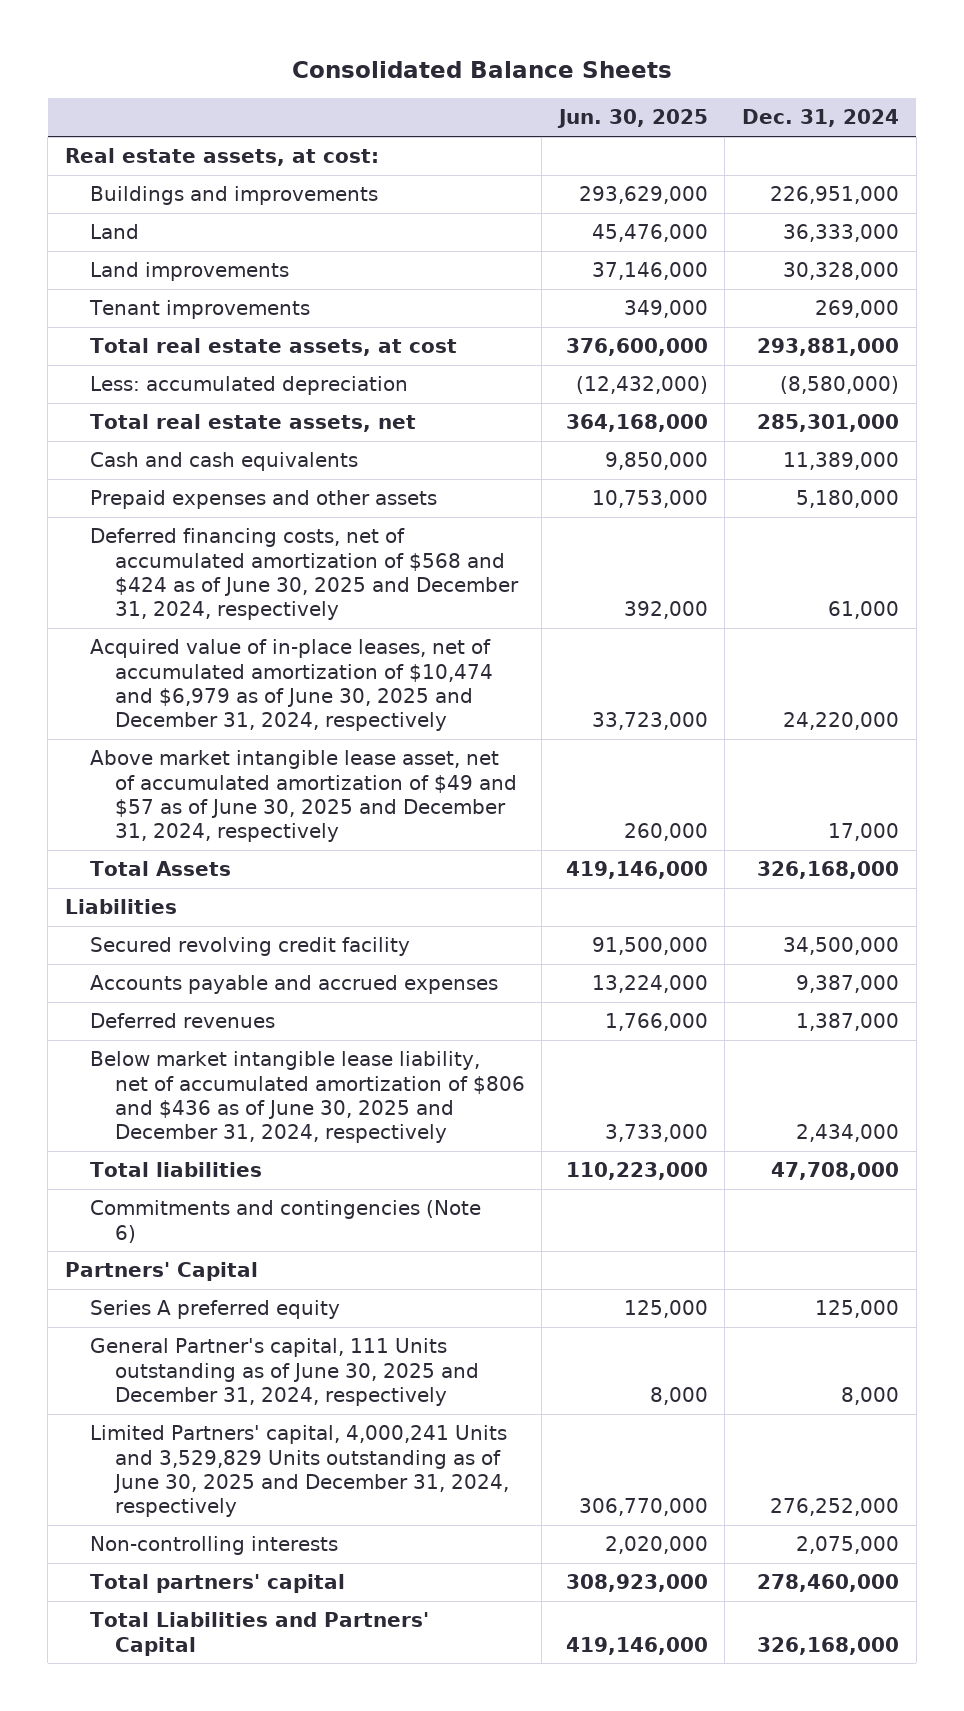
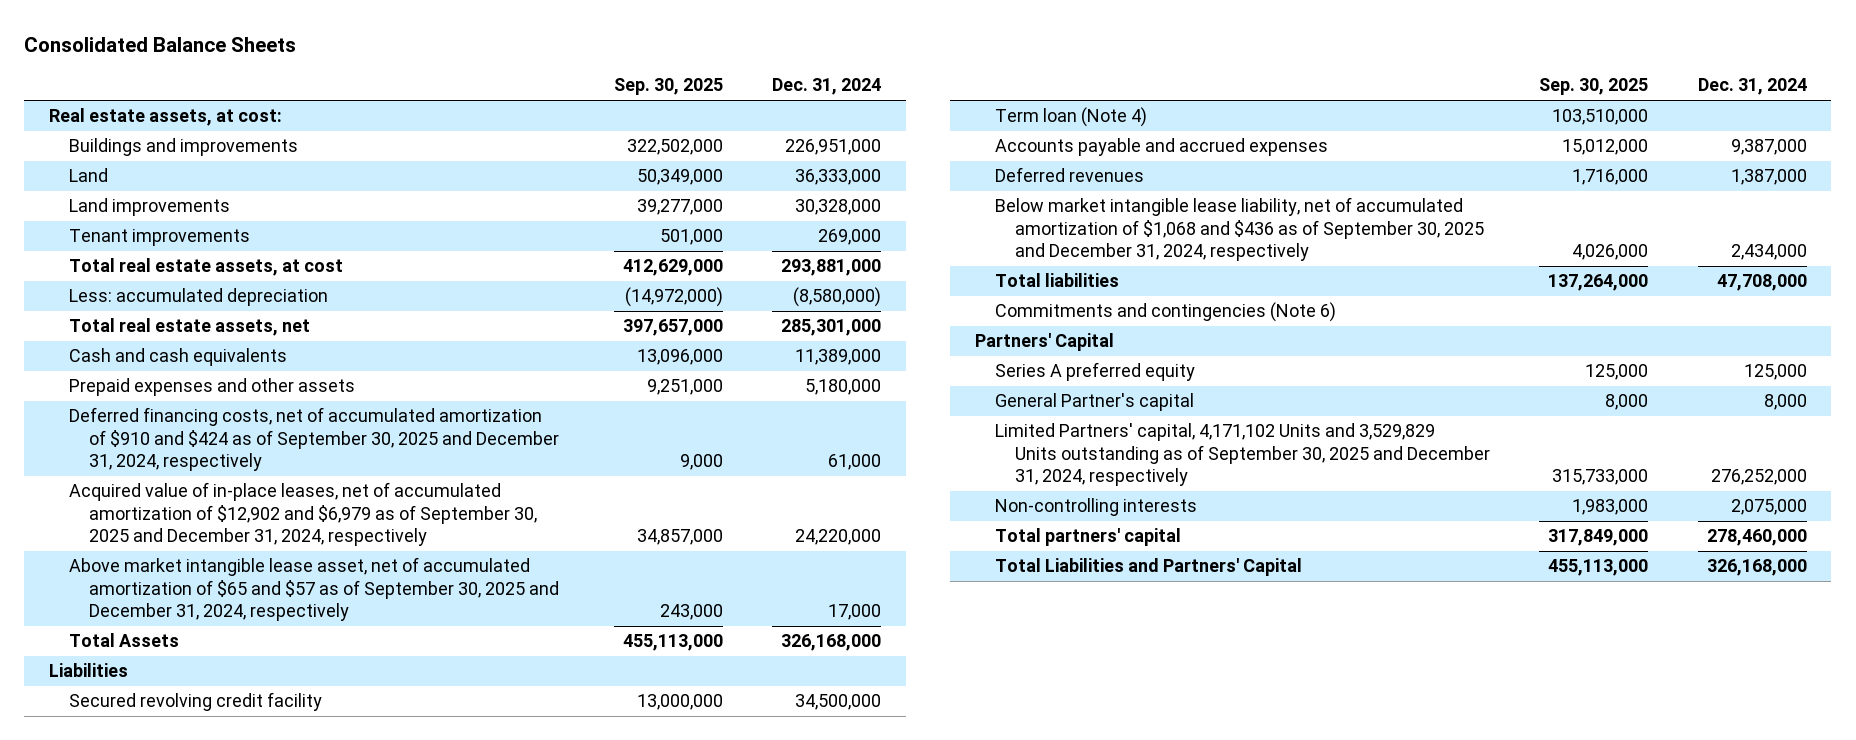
[556,109,708,129] Jun. 30, 2025 -> none
none -> [613,78,723,96] Sep. 30, 2025
[89,528,519,620] Deferred financing costs, net of accumulated amortization of $568 and $424 as of June 30, 2025 and December 31, 2024, respectively -> [69,407,560,472] Deferred financing costs, net of accumulated amortization of $910 and $424 as of September 30, 2025 and December 31, 2024, respectively
[89,639,493,731] Acquired value of in-place leases, net of accumulated amortization of $10,474 and $6,979 as of June 30, 2025 and December 31, 2024, respectively -> [69,482,538,547] Acquired value of in-place leases, net of accumulated amortization of $12,902 and $6,979 as of September 30, 2025 and December 31, 2024, respectively
[89,750,517,842] Above market intangible lease asset, net of accumulated amortization of $49 and $57 as of June 30, 2025 and December 31, 2024, respectively -> [69,557,560,622] Above market intangible lease asset, net of accumulated amortization of $65 and $57 as of September 30, 2025 and December 31, 2024, respectively
none -> [995,107,1148,128] Term loan (Note 4)
[89,1051,525,1143] Below market intangible lease liability, net of accumulated amortization of $806 and $436 as of June 30, 2025 and December 31, 2024, respectively -> [995,197,1485,262] Below market intangible lease liability, net of accumulated amortization of $1,068 and $436 as of September 30, 2025 and December 31, 2024, respectively
[89,1338,479,1406] General Partner's capital, 111 Units outstanding as of June 30, 2025 and December 31, 2024, respectively -> [995,393,1195,412] General Partner's capital
[89,1425,509,1517] Limited Partners' capital, 4,000,241 Units and 3,529,829 Units outstanding as of June 30, 2025 and December 31, 2024, respectively -> [995,423,1491,487] Limited Partners' capital, 4,171,102 Units and 3,529,829 Units outstanding as of September 30, 2025 and December 31, 2024, respectively

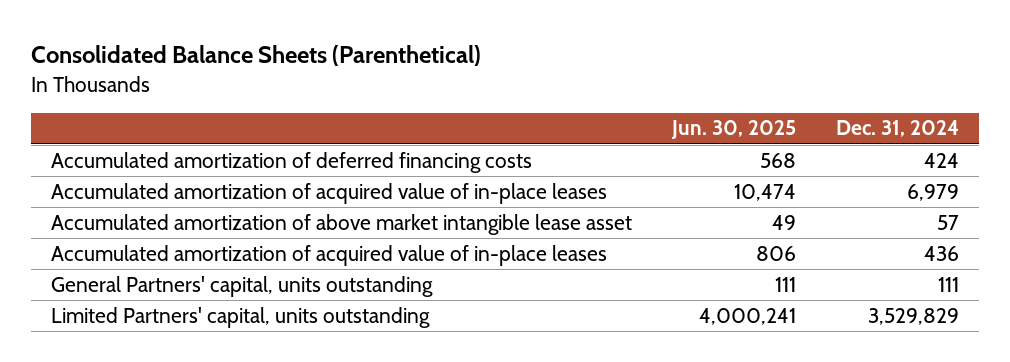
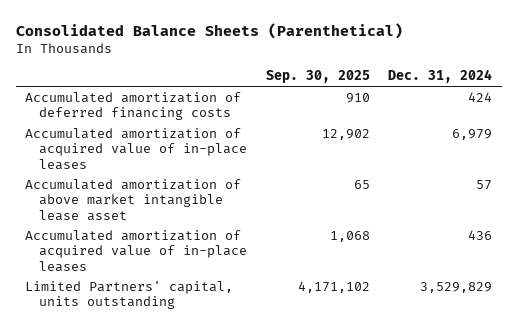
[670,120,796,140] Jun. 30, 2025 -> none
none -> [265,70,370,84] Sep. 30, 2025
[50,275,433,297] General Partners' capital, units outstanding -> none

